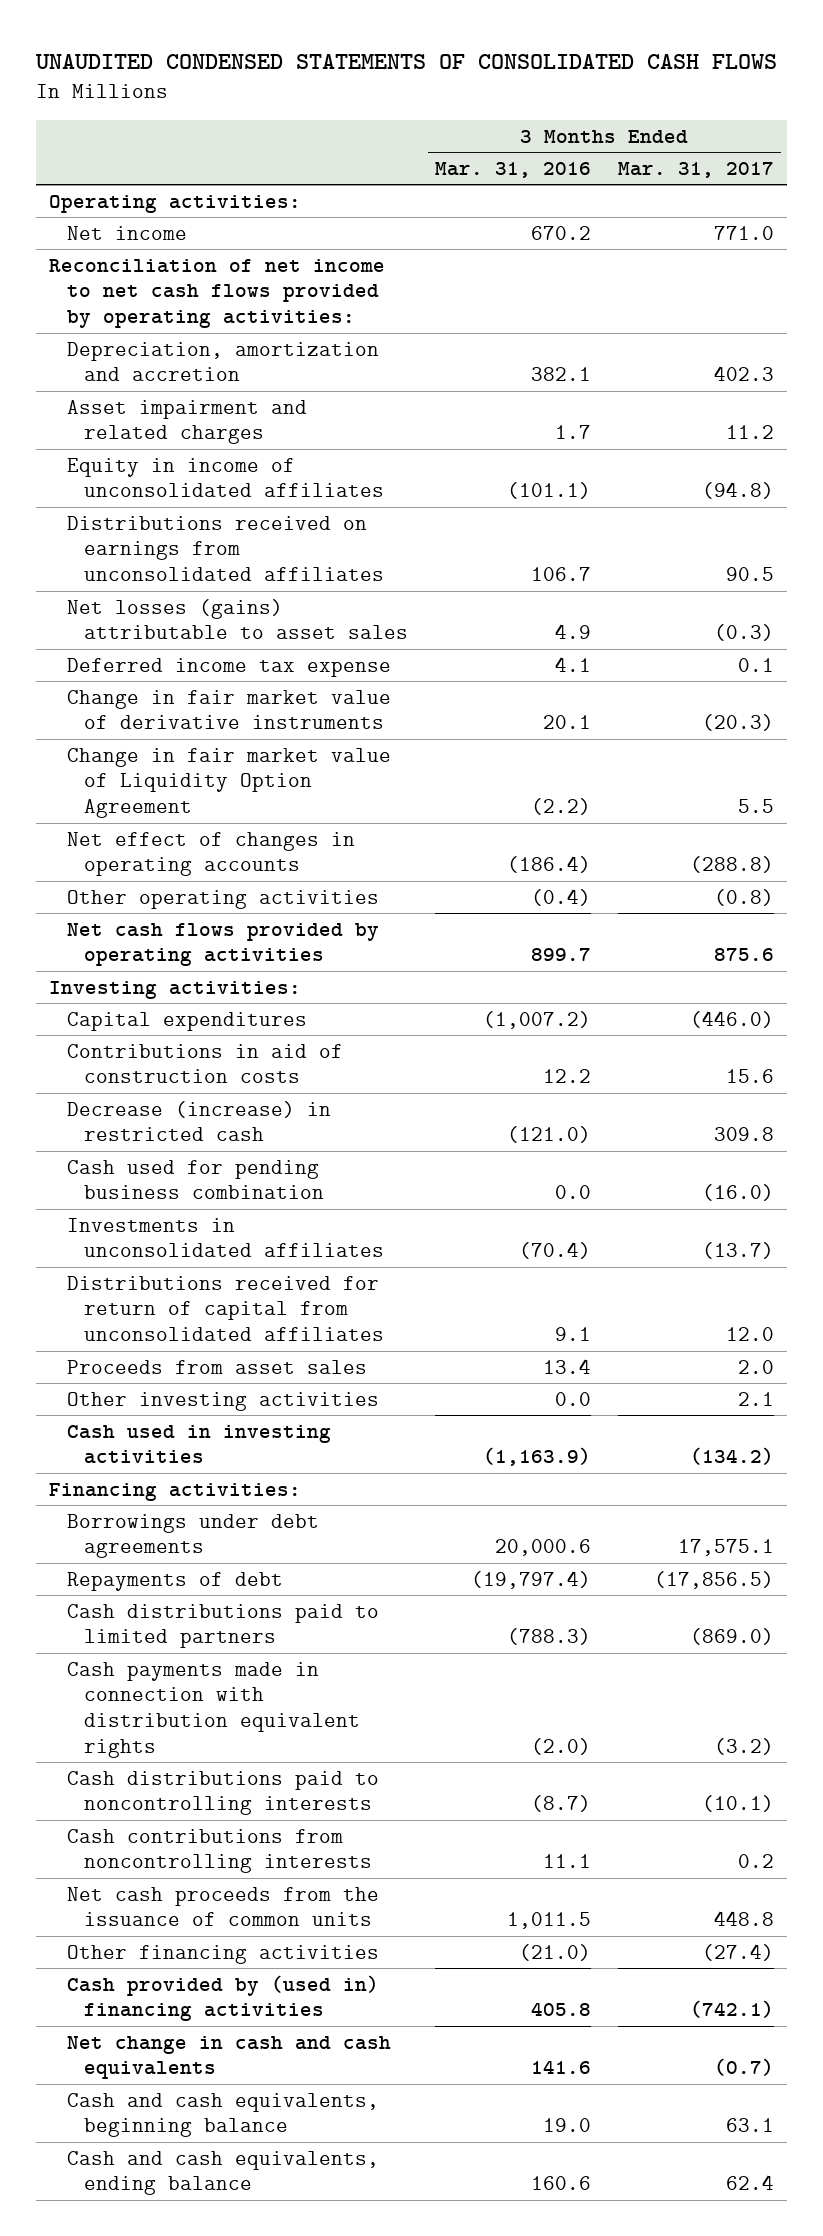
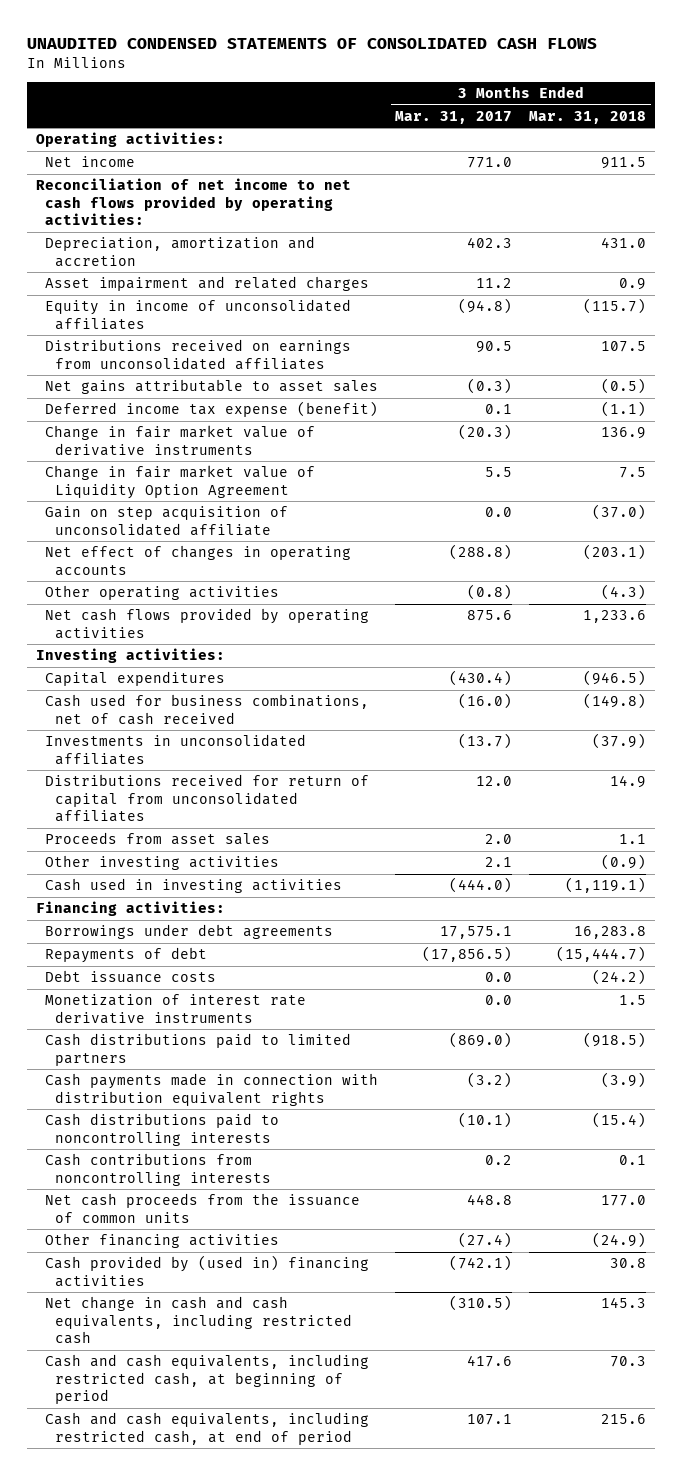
[434,161,591,178] Mar. 31, 2016 -> none
none -> [529,110,647,124] Mar. 31, 2018
[66,598,408,640] Net losses (gains) attributable to asset sales -> [45,379,379,395] Net gains attributable to asset sales
[66,657,391,677] Deferred income tax expense -> [45,401,379,418] Deferred income tax expense (benefit)
none -> [45,506,289,536] Gain on step acquisition of unconsolidated affiliate
[66,1043,343,1084] Contributions in aid of construction costs -> none
[66,1100,331,1142] Decrease (increase) in restricted cash -> none
[689,1010,774,1028] (446.0) -> [449,670,513,687] (430.4)
[66,1159,324,1200] Cash used for pending business combination -> [45,694,370,725] Cash used for business combinations, net of cash received
[689,1447,774,1466] (134.2) -> [449,877,513,894] (444.0)
none -> [45,970,217,984] Debt issuance costs
none -> [45,994,307,1024] Monetization of interest rate derivative instruments
[66,2092,379,2138] Cash and cash equivalents, beginning balance -> none
[66,2150,379,2196] Cash and cash equivalents, ending balance -> none
[66,2035,391,2080] Net change in cash and cash equivalents -> [45,1296,353,1345] Net change in cash and cash equivalents, including restricted cash
[713,2058,774,2077] (0.7) -> [449,1295,513,1312] (310.5)
none -> [45,1354,370,1405] Cash and cash equivalents, including restricted cash, at beginning of period
none -> [45,1412,370,1445] Cash and cash equivalents, including restricted cash, at end of period

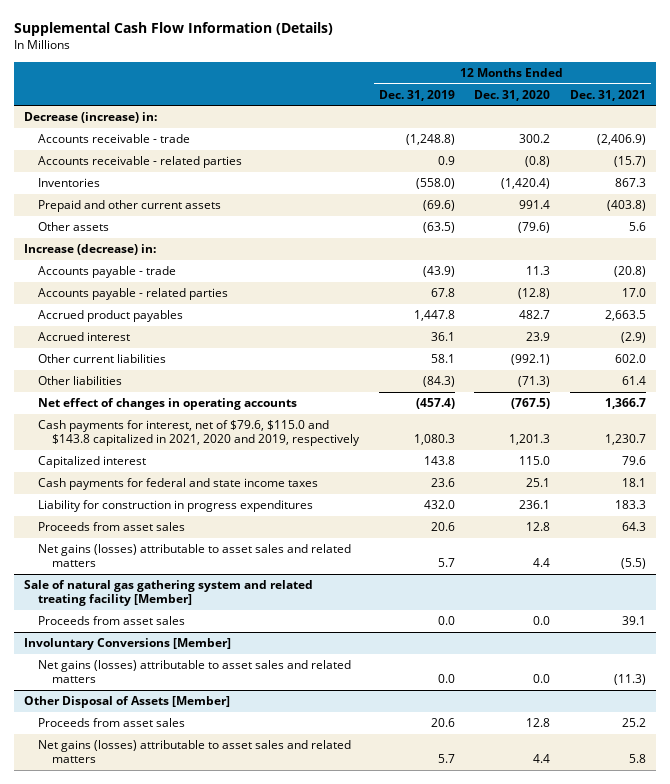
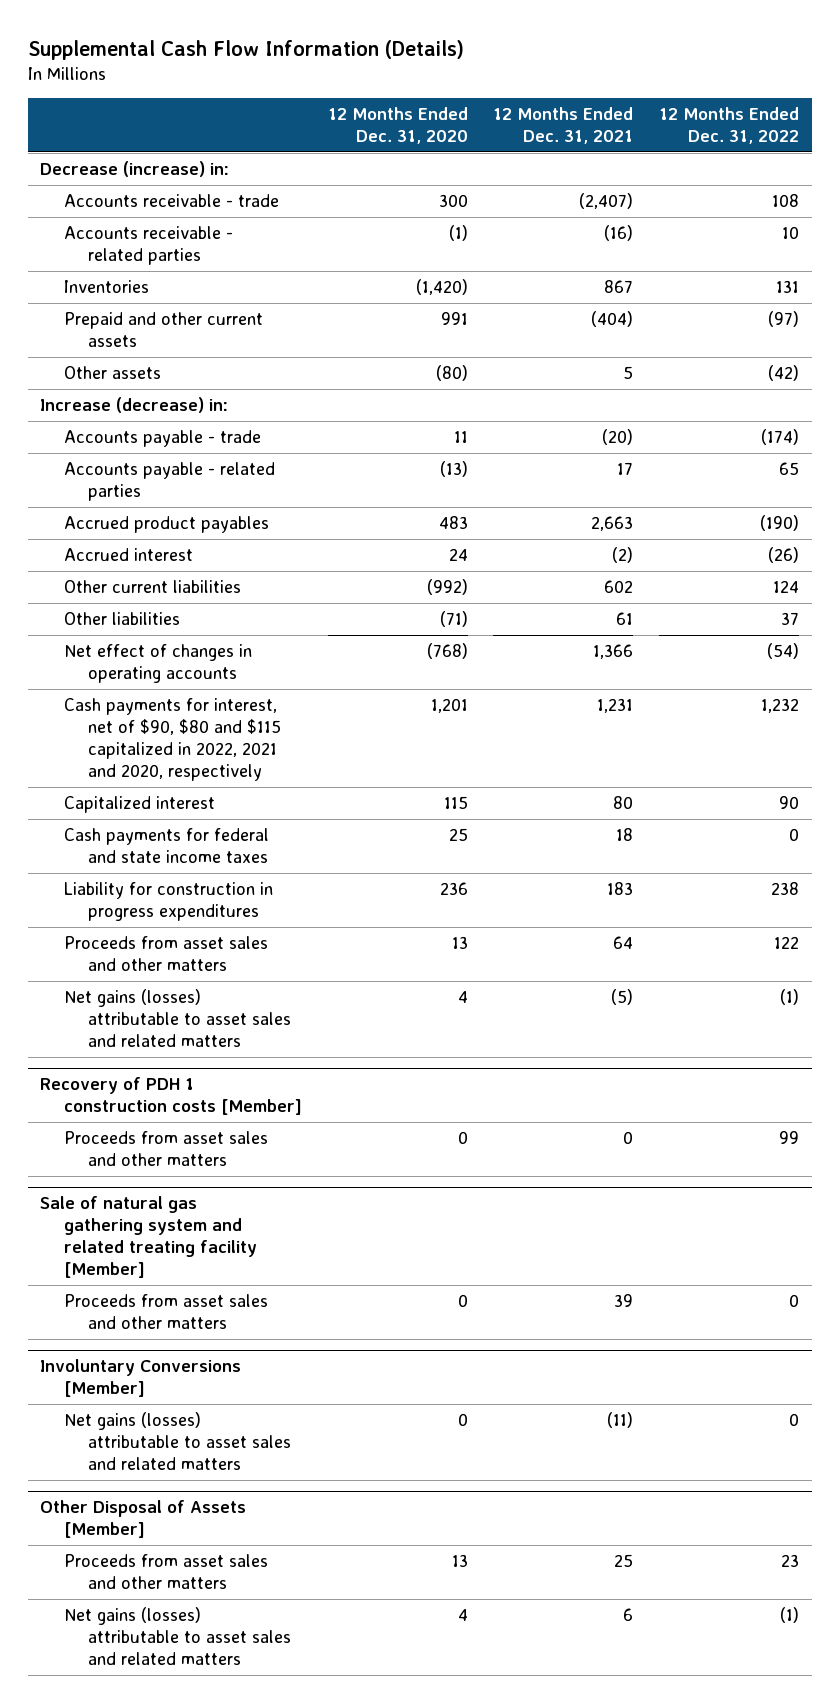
[378,89,455,101] Dec. 31, 2019 -> none
none -> [658,107,799,145] 12 Months Ended Dec. 31, 2022
[519,134,551,144] 300.2 -> [438,193,468,207] 300
[597,134,647,146] (2,406.9) -> [579,192,634,209] (2,407)
[525,156,551,168] (0.8) -> [448,224,468,241] (1)
[614,156,647,168] (15.7) -> [604,224,634,241] (16)
[501,178,551,190] (1,420.4) -> [415,278,468,295] (1,420)
[615,178,647,188] 867.3 -> [604,279,634,293] 867
[519,200,551,210] 991.4 -> [440,311,468,325] 991
[607,200,647,212] (403.8) -> [591,310,634,327] (404)
[518,222,551,234] (79.6) -> [435,364,468,381] (80)
[629,222,647,232] 5.6 -> [623,365,634,379] 5
[526,266,551,276] 11.3 -> [453,430,468,443] 11
[614,266,647,278] (20.8) -> [602,428,634,445] (20)
[518,288,551,300] (12.8) -> [439,460,468,477] (13)
[622,288,647,298] 17.0 -> [617,461,634,475] 17
[519,310,551,320] 482.7 -> [438,515,468,529] 483
[605,310,647,322] 2,663.5 -> [591,515,634,531] 2,663
[526,332,551,342] 23.9 -> [448,547,468,561] 24
[621,332,647,344] (2.9) -> [612,546,634,563] (2)
[511,354,551,366] (992.1) -> [426,578,468,595] (992)
[615,354,647,364] 602.0 -> [604,579,634,593] 602
[518,376,551,388] (71.3) -> [439,610,468,627] (71)
[622,376,647,386] 61.4 -> [616,611,634,625] 61
[511,398,551,410] (767.5) -> [426,642,468,659] (768)
[605,398,647,410] 1,366.7 -> [593,643,634,659] 1,366
[38,420,360,447] Cash payments for interest, net of $79.6, $115.0 and $143.8 capitalized in 2021, 2020 and 2019, respectively -> [64,697,282,782] Cash payments for interest, net of $90, $80 and $115 capitalized in 2022, 2021 and 2020, respectively
[509,434,551,446] 1,201.3 -> [430,697,468,713] 1,201
[605,434,647,446] 1,230.7 -> [597,697,634,713] 1,231
[519,456,551,466] 115.0 -> [443,795,468,809] 115
[622,456,647,466] 79.6 -> [613,795,634,809] 80
[526,478,551,488] 25.1 -> [448,827,468,841] 25
[622,478,647,488] 18.1 -> [616,827,634,841] 18
[519,500,551,510] 236.1 -> [439,881,468,895] 236
[615,500,647,510] 183.3 -> [607,881,634,895] 183
[38,522,186,532] Proceeds from asset sales -> [64,935,269,972] Proceeds from asset sales and other matters
[526,522,551,532] 12.8 -> [451,935,468,949] 13
[622,522,647,532] 64.3 -> [613,935,634,949] 64
[533,558,551,568] 4.4 -> [457,990,468,1003] 4
[621,558,647,570] (5.5) -> [611,988,634,1005] (5)
none -> [40,1077,303,1116] Recovery of PDH 1 construction costs [Member]
none -> [64,1130,269,1167] Proceeds from asset sales and other matters
[38,616,186,626] Proceeds from asset sales -> [64,1293,269,1330] Proceeds from asset sales and other matters
[533,616,551,626] 0.0 -> [457,1293,468,1307] 0
[622,616,647,626] 39.1 -> [614,1293,634,1307] 39
[533,674,551,684] 0.0 -> [457,1412,468,1426] 0
[614,674,647,686] (11.3) -> [607,1411,634,1428] (11)
[38,718,186,728] Proceeds from asset sales -> [64,1553,269,1590] Proceeds from asset sales and other matters
[526,718,551,728] 12.8 -> [451,1553,468,1567] 13
[622,718,647,728] 25.2 -> [614,1553,634,1567] 25
[533,754,551,764] 4.4 -> [457,1608,468,1621] 4
[629,754,647,764] 5.8 -> [623,1607,634,1621] 6

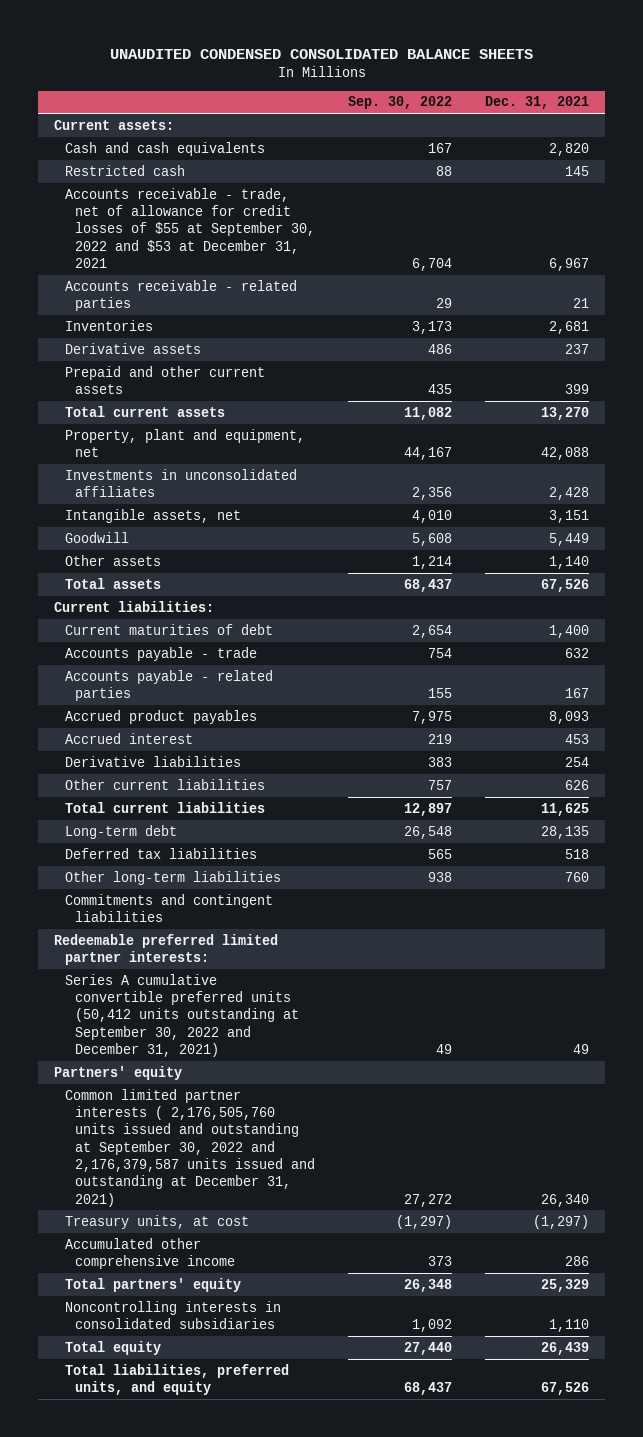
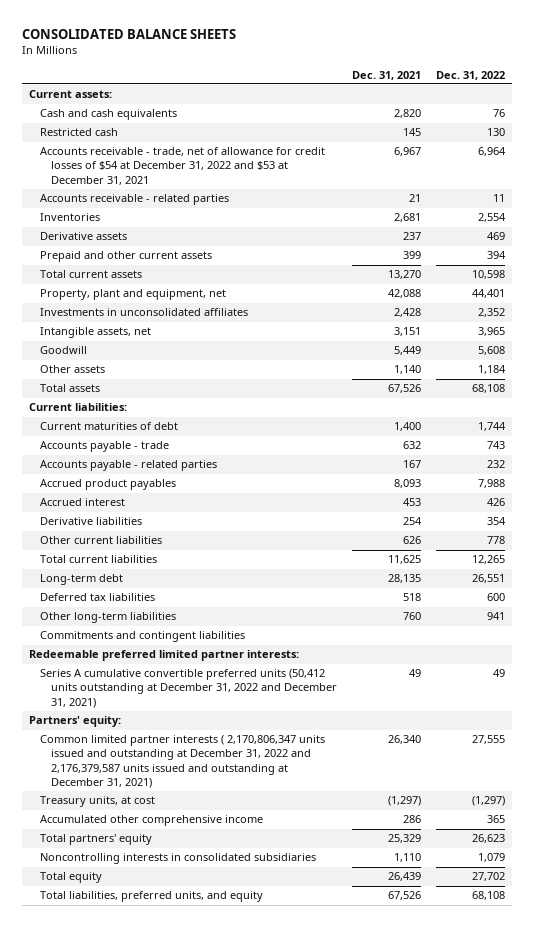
[109,48,533,59] UNAUDITED CONDENSED CONSOLIDATED BALANCE SHEETS -> [22,29,237,40] CONSOLIDATED BALANCE SHEETS
[348,96,453,110] Sep. 30, 2022 -> none
none -> [435,70,505,80] Dec. 31, 2022
[64,187,316,268] Accounts receivable - trade, net of allowance for credit losses of $55 at September 30, 2022 and $53 at December 31, 2021 -> [40,147,326,185] Accounts receivable - trade, net of allowance for credit losses of $54 at December 31, 2022 and $53 at December 31, 2021
[64,973,300,1057] Series A cumulative convertible preferred units (50,412 units outstanding at September 30, 2022 and December 31, 2021) -> [40,669,338,708] Series A cumulative convertible preferred units (50,412 units outstanding at December 31, 2022 and December 31, 2021)
[54,1065,183,1080] Partners' equity -> [29,716,122,728] Partners' equity:
[64,1088,316,1207] Common limited partner interests ( 2,176,505,760 units issued and outstanding at September 30, 2022 and 2,176,379,587 units issued and outstanding at December 31, 2021) -> [40,735,326,788] Common limited partner interests ( 2,170,806,347 units issued and outstanding at December 31, 2022 and 2,176,379,587 units issued and outstanding at December 31, 2021)

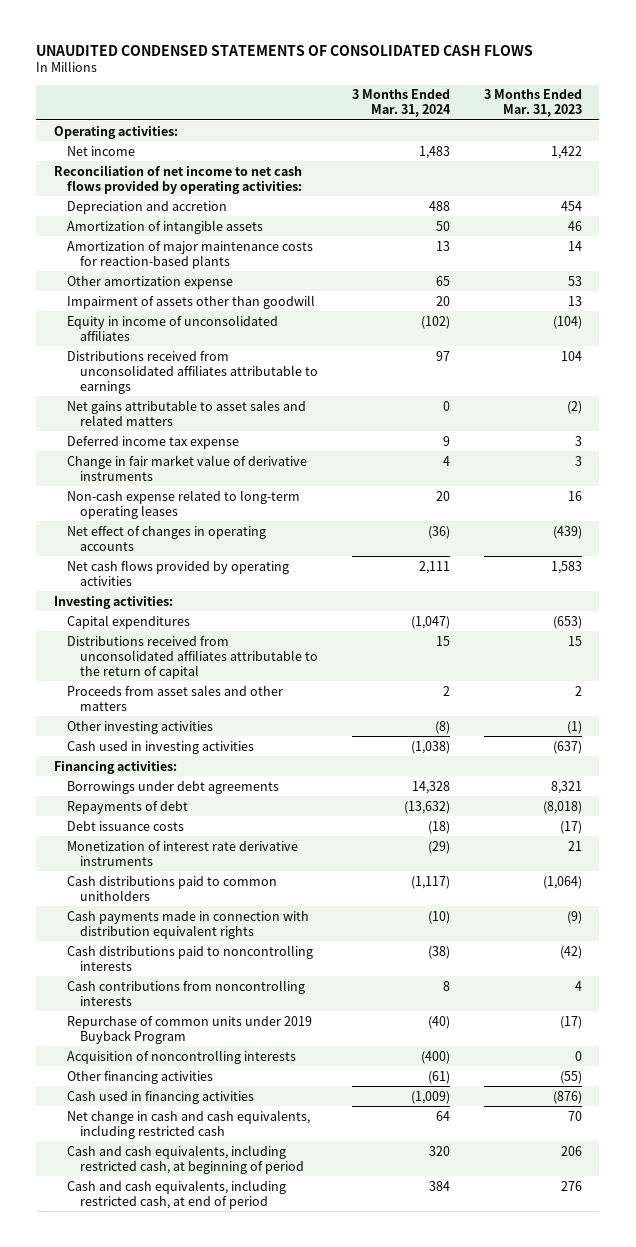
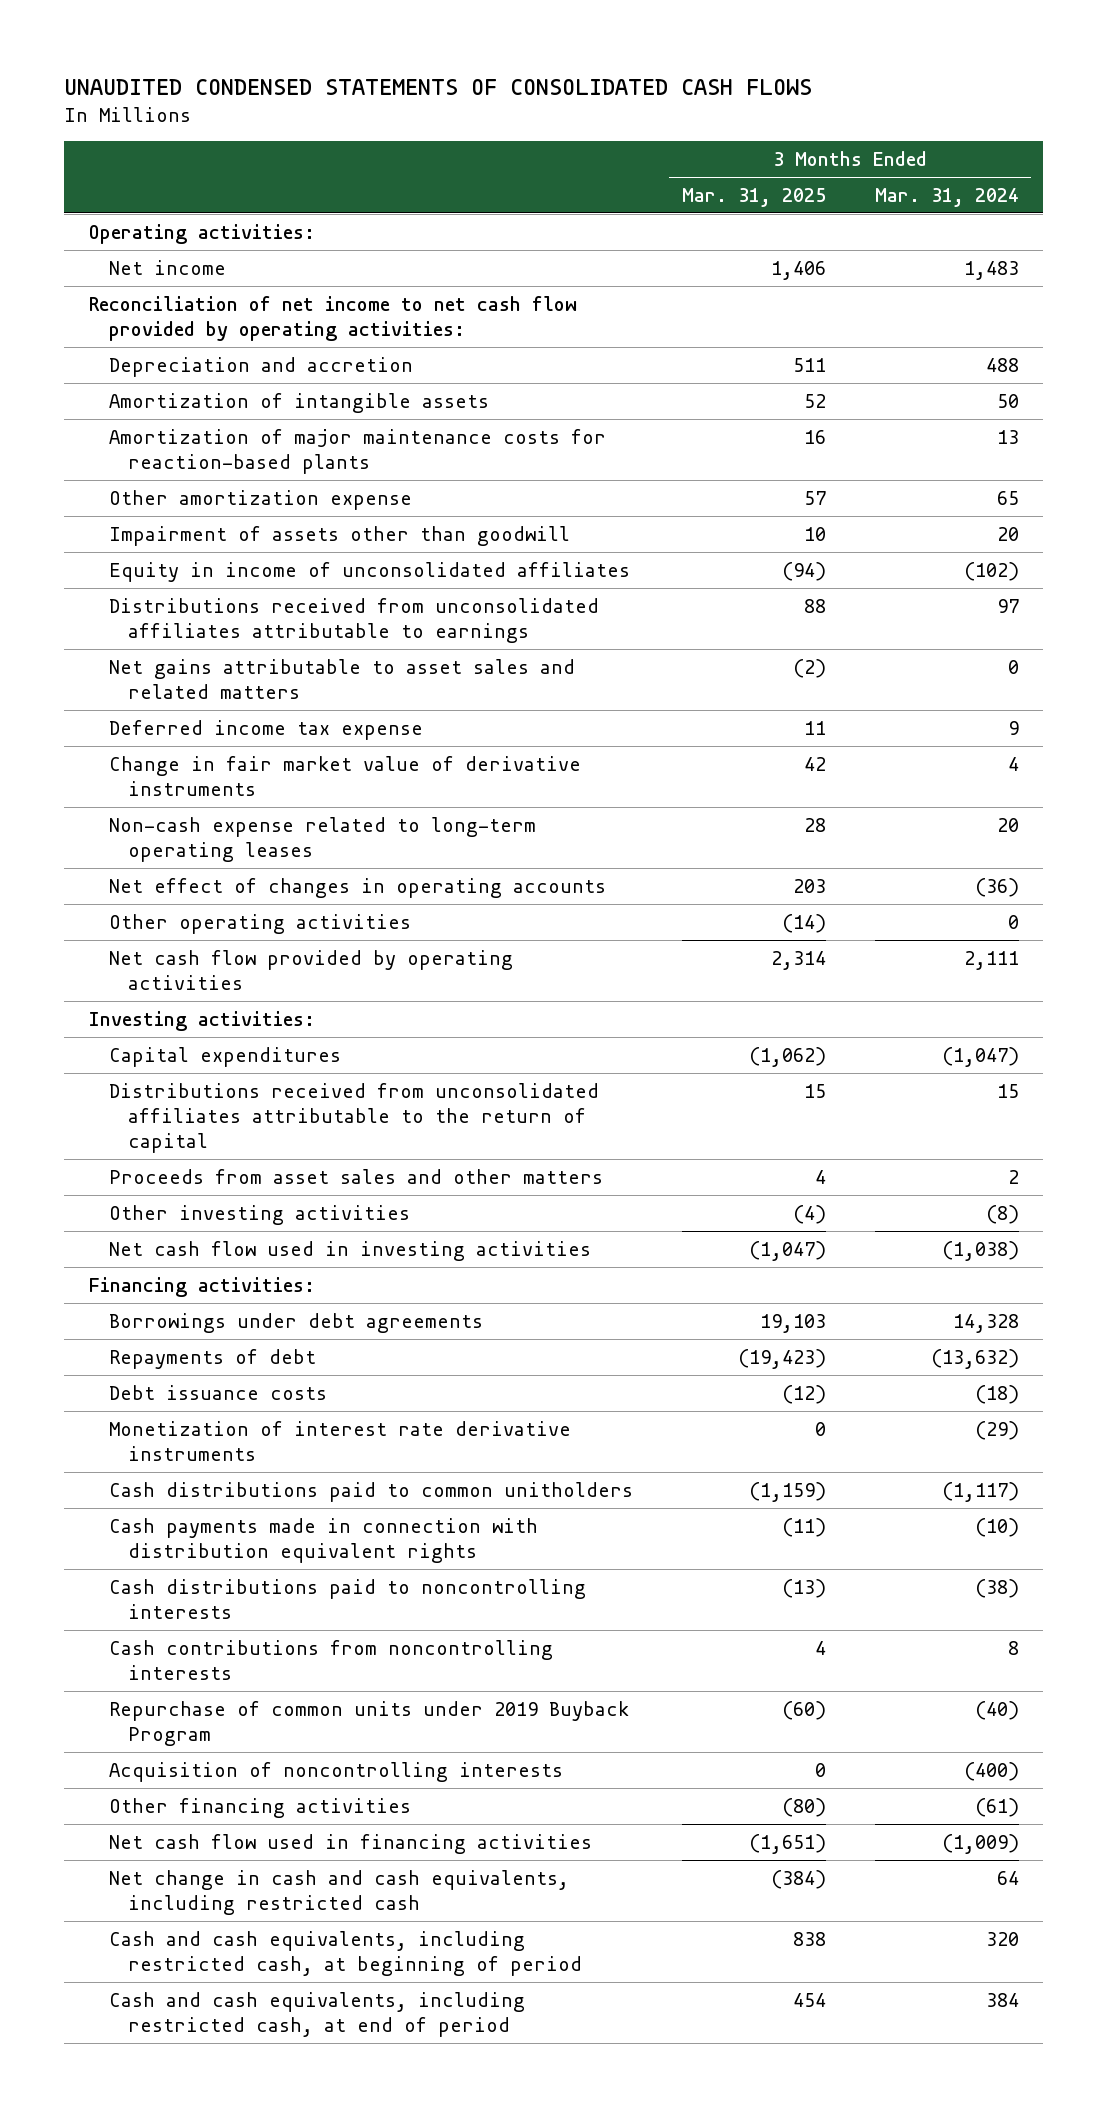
[484,89,583,118] 3 Months Ended Mar. 31, 2023 -> none
none -> [681,187,826,207] Mar. 31, 2025
[53,164,302,194] Reconciliation of net income to net cash flows provided by operating activities: -> [88,295,577,342] Reconciliation of net income to net cash flow provided by operating activities:
none -> [108,913,411,934] Other operating activities
[66,559,289,586] Net cash flows provided by operating activities -> [108,949,513,991] Net cash flow provided by operating activities
[66,740,254,754] Cash used in investing activities -> [108,1240,591,1261] Net cash flow used in investing activities
[66,1090,254,1104] Cash used in financing activities -> [108,1833,592,1854] Net cash flow used in financing activities

